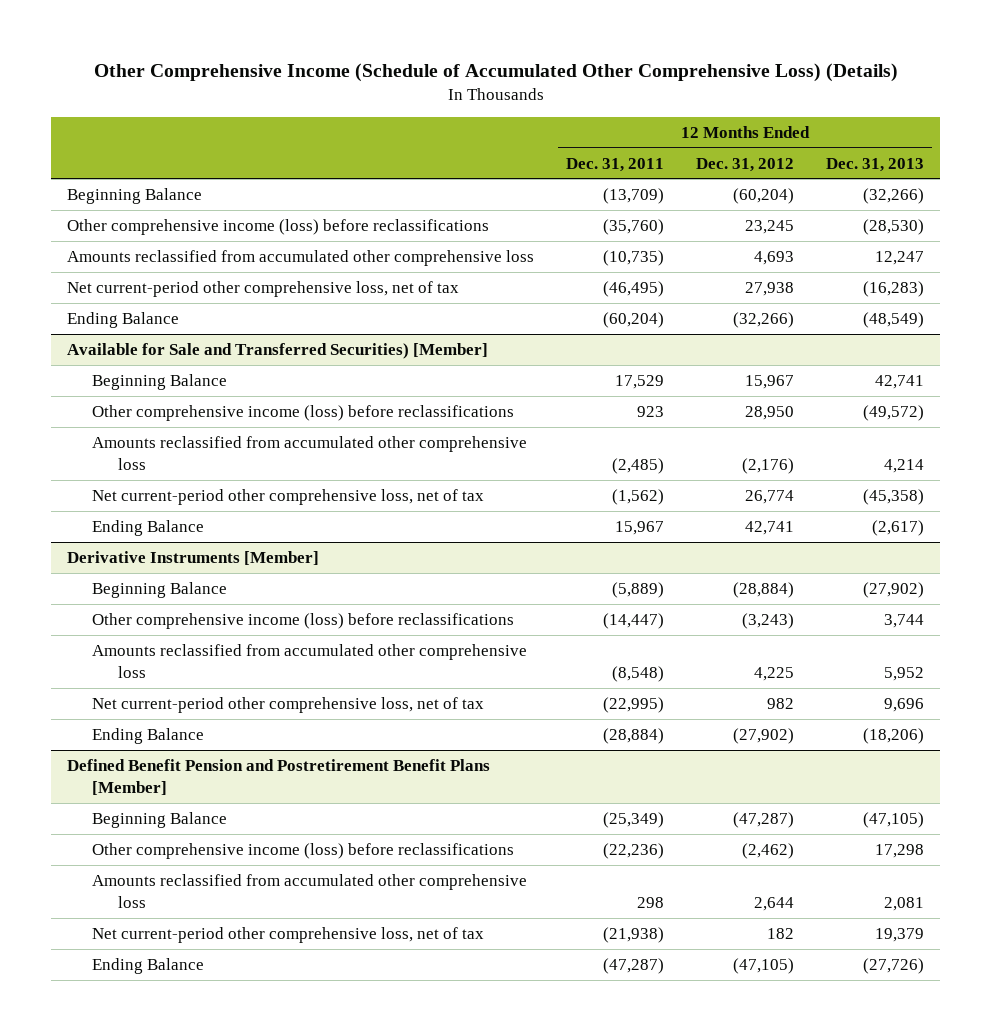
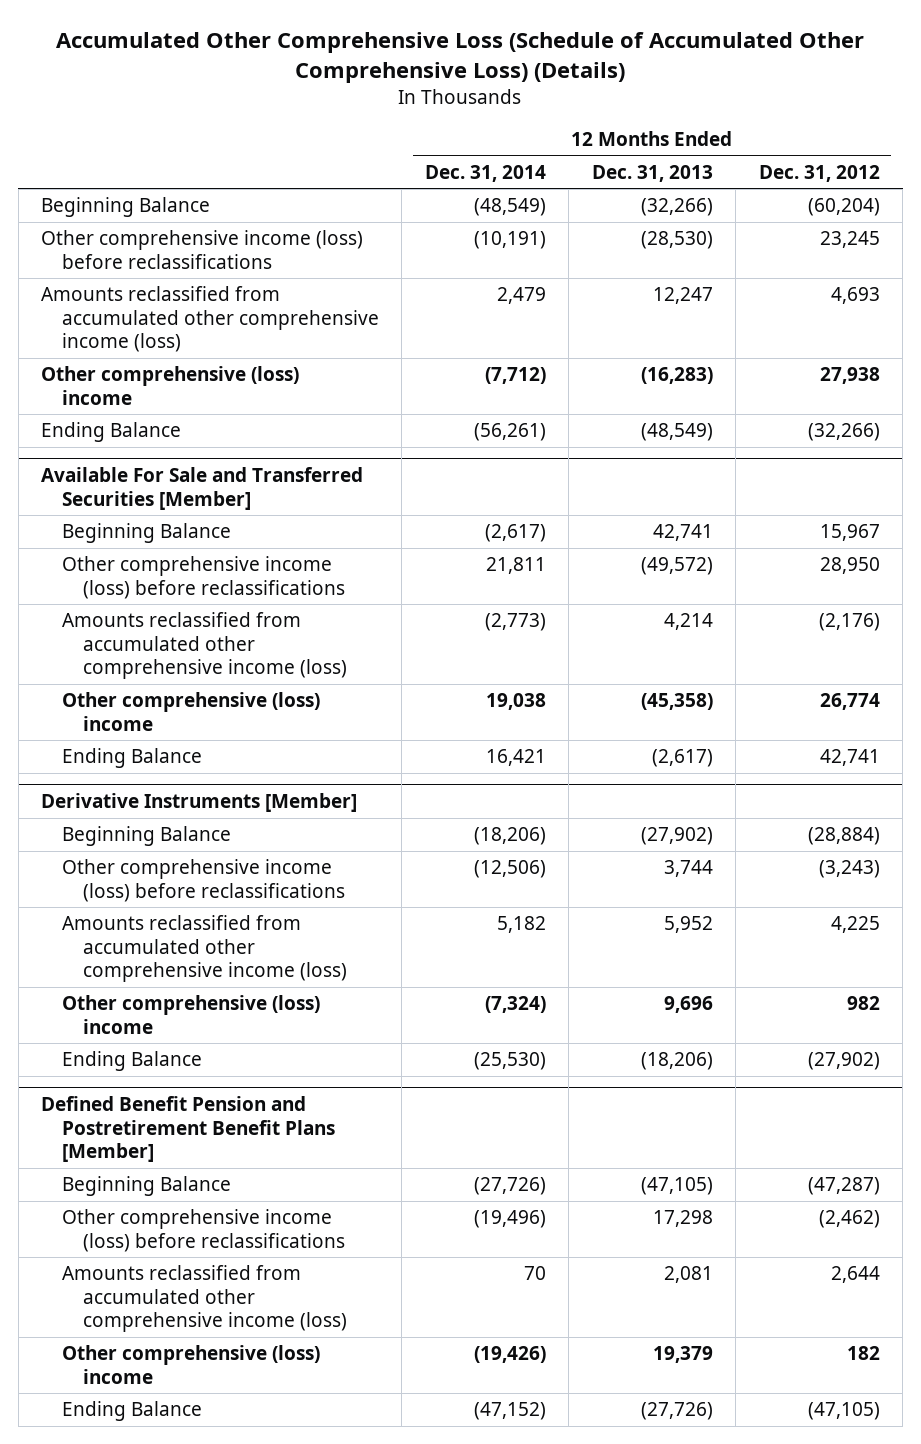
[93,63,898,83] Other Comprehensive Income (Schedule of Accumulated Other Comprehensive Loss) (Details) -> [56,31,865,83] Accumulated Other Comprehensive Loss (Schedule of Accumulated Other Comprehensive Loss) (Details)
[566,157,665,172] Dec. 31, 2011 -> none
none -> [424,164,546,182] Dec. 31, 2014
[66,249,534,266] Amounts reclassified from accumulated other comprehensive loss -> [41,286,380,353] Amounts reclassified from accumulated other comprehensive income (loss)
[66,280,459,297] Net current-period other comprehensive loss, net of tax -> [41,366,300,405] Other comprehensive (loss) income
[66,342,488,359] Available for Sale and Transferred Securities) [Member] -> [41,467,364,510] Available For Sale and Transferred Securities [Member]
[92,435,528,470] Amounts reclassified from accumulated other comprehensive loss -> [62,612,347,680] Amounts reclassified from accumulated other comprehensive income (loss)
[92,488,485,505] Net current-period other comprehensive loss, net of tax -> [62,692,321,731] Other comprehensive (loss) income
[92,643,528,678] Amounts reclassified from accumulated other comprehensive loss -> [62,915,347,983] Amounts reclassified from accumulated other comprehensive income (loss)
[92,696,485,713] Net current-period other comprehensive loss, net of tax -> [62,995,321,1034] Other comprehensive (loss) income
[92,873,528,908] Amounts reclassified from accumulated other comprehensive loss -> [62,1265,347,1333] Amounts reclassified from accumulated other comprehensive income (loss)
[92,926,485,943] Net current-period other comprehensive loss, net of tax -> [62,1345,321,1384] Other comprehensive (loss) income

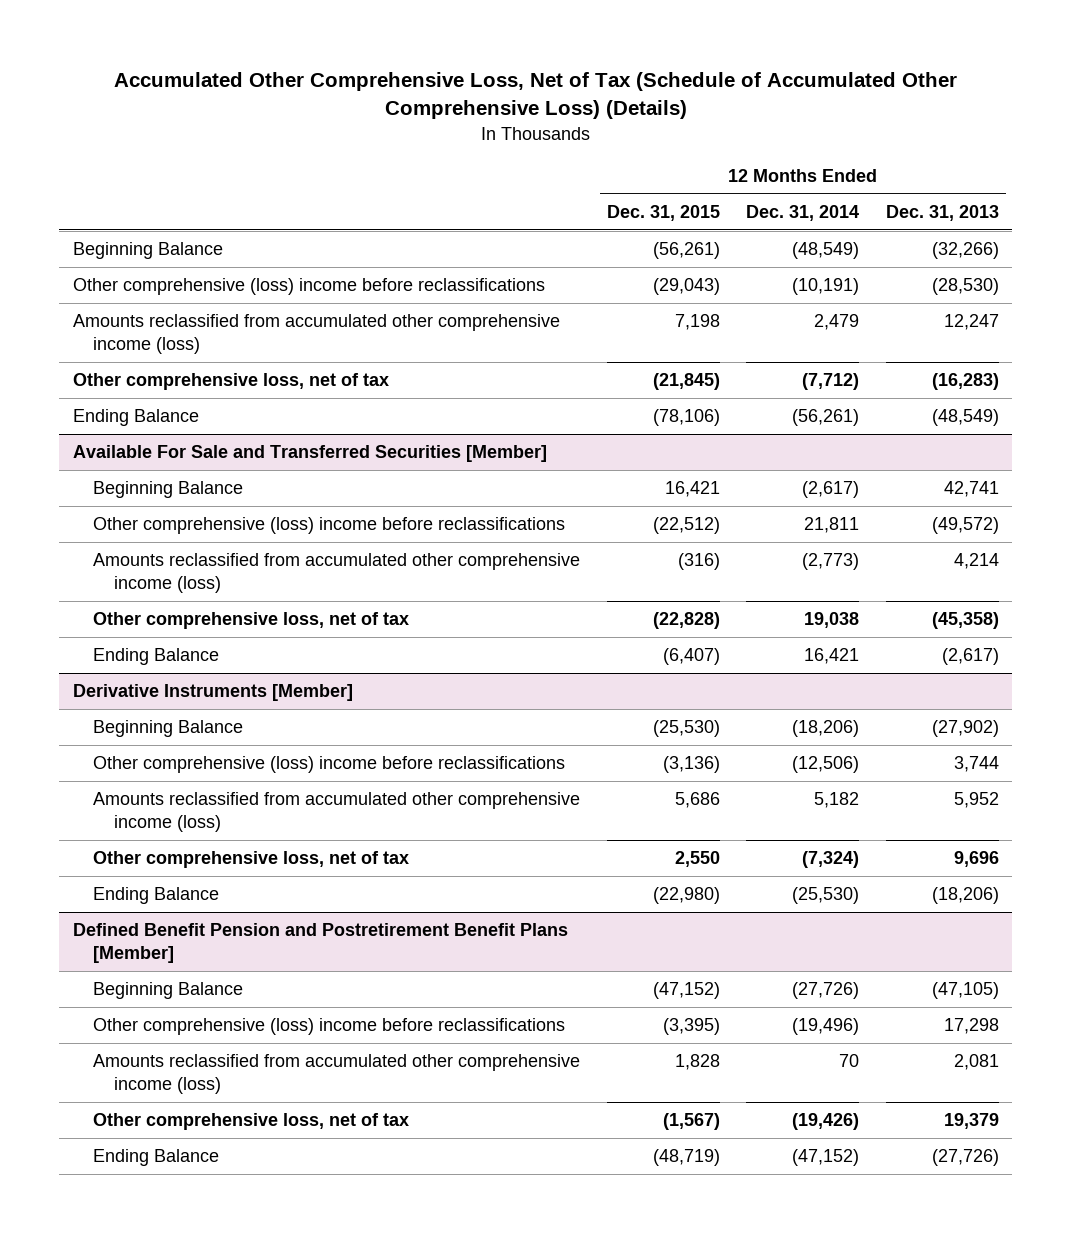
[56,31,865,83] Accumulated Other Comprehensive Loss (Schedule of Accumulated Other Comprehensive Loss) (Details) -> [113,72,957,120] Accumulated Other Comprehensive Loss, Net of Tax (Schedule of Accumulated Other Comprehensive Loss) (Details)
[758,164,880,182] Dec. 31, 2012 -> none
none -> [606,204,720,221] Dec. 31, 2015
[41,230,364,269] Other comprehensive income (loss) before reclassifications -> [72,278,545,296] Other comprehensive (loss) income before reclassifications
[41,366,300,405] Other comprehensive (loss) income -> [72,373,389,391] Other comprehensive loss, net of tax
[62,556,345,599] Other comprehensive income (loss) before reclassifications -> [93,517,566,535] Other comprehensive (loss) income before reclassifications
[62,692,321,731] Other comprehensive (loss) income -> [93,612,410,630] Other comprehensive loss, net of tax
[62,859,345,902] Other comprehensive income (loss) before reclassifications -> [93,756,566,774] Other comprehensive (loss) income before reclassifications
[62,995,321,1034] Other comprehensive (loss) income -> [93,851,410,869] Other comprehensive loss, net of tax
[62,1209,345,1252] Other comprehensive income (loss) before reclassifications -> [93,1018,566,1036] Other comprehensive (loss) income before reclassifications
[62,1345,321,1384] Other comprehensive (loss) income -> [93,1113,410,1131] Other comprehensive loss, net of tax

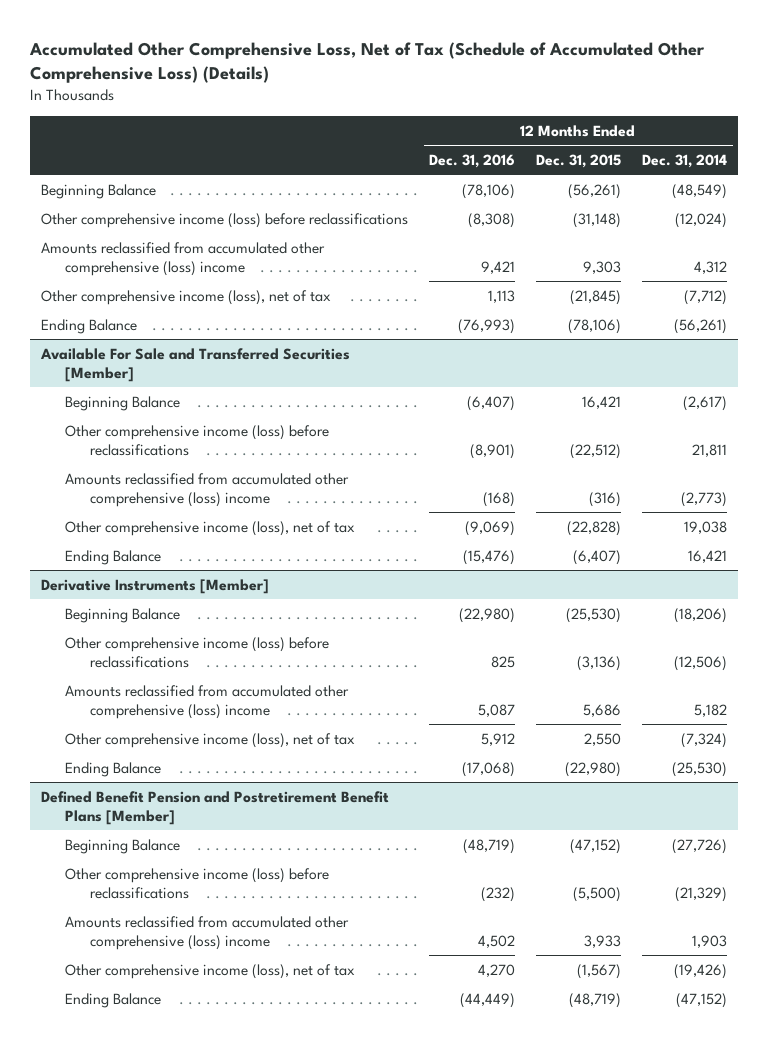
[886,204,1000,221] Dec. 31, 2013 -> none
none -> [429,154,516,169] Dec. 31, 2016
[72,278,545,296] Other comprehensive (loss) income before reclassifications -> [40,212,408,228] Other comprehensive income (loss) before reclassifications
[652,278,720,296] (29,043) -> [573,212,622,228] (31,148)
[792,278,860,296] (10,191) -> [675,212,728,228] (12,024)
[72,314,560,354] Amounts reclassified from accumulated other comprehensive income (loss) -> [40,241,325,276] Amounts reclassified from accumulated other comprehensive (loss) income
[674,314,720,331] 7,198 -> [583,260,622,274] 9,303
[814,314,860,331] 2,479 -> [694,260,728,274] 4,312
[72,373,389,391] Other comprehensive loss, net of tax -> [40,289,331,305] Other comprehensive income (loss), net of tax
[93,517,566,535] Other comprehensive (loss) income before reclassifications -> [65,424,330,456] Other comprehensive income (loss) before reclassifications
[93,553,581,593] Amounts reclassified from accumulated other comprehensive income (loss) -> [65,472,350,507] Amounts reclassified from accumulated other comprehensive (loss) income
[93,612,410,630] Other comprehensive loss, net of tax -> [65,520,356,536] Other comprehensive income (loss), net of tax
[93,756,566,774] Other comprehensive (loss) income before reclassifications -> [65,636,330,668] Other comprehensive income (loss) before reclassifications
[93,792,581,832] Amounts reclassified from accumulated other comprehensive income (loss) -> [65,684,350,719] Amounts reclassified from accumulated other comprehensive (loss) income
[93,851,410,869] Other comprehensive loss, net of tax -> [65,732,356,748] Other comprehensive income (loss), net of tax
[93,1018,566,1036] Other comprehensive (loss) income before reclassifications -> [65,867,330,899] Other comprehensive income (loss) before reclassifications
[662,1018,720,1036] (3,395) -> [573,886,622,902] (5,500)
[792,1018,860,1036] (19,496) -> [675,886,728,902] (21,329)
[93,1054,581,1094] Amounts reclassified from accumulated other comprehensive income (loss) -> [65,915,350,950] Amounts reclassified from accumulated other comprehensive (loss) income
[674,1054,720,1071] 1,828 -> [584,934,622,948] 3,933
[839,1054,860,1068] 70 -> [692,934,728,948] 1,903
[93,1113,410,1131] Other comprehensive loss, net of tax -> [65,963,356,979] Other comprehensive income (loss), net of tax

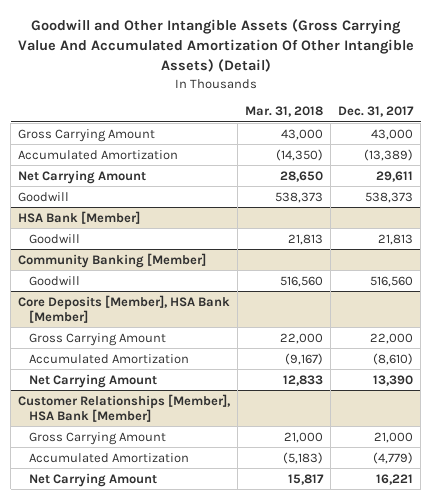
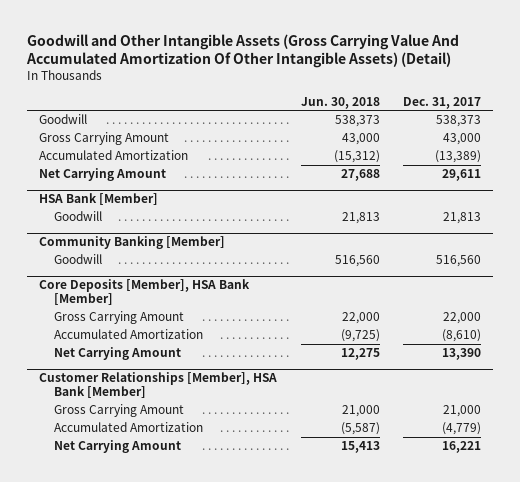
[245,105,324,117] Mar. 31, 2018 -> none
none -> [300,96,380,109] Jun. 30, 2018
[18,191,70,202] Goodwill -> [38,114,87,125] Goodwill

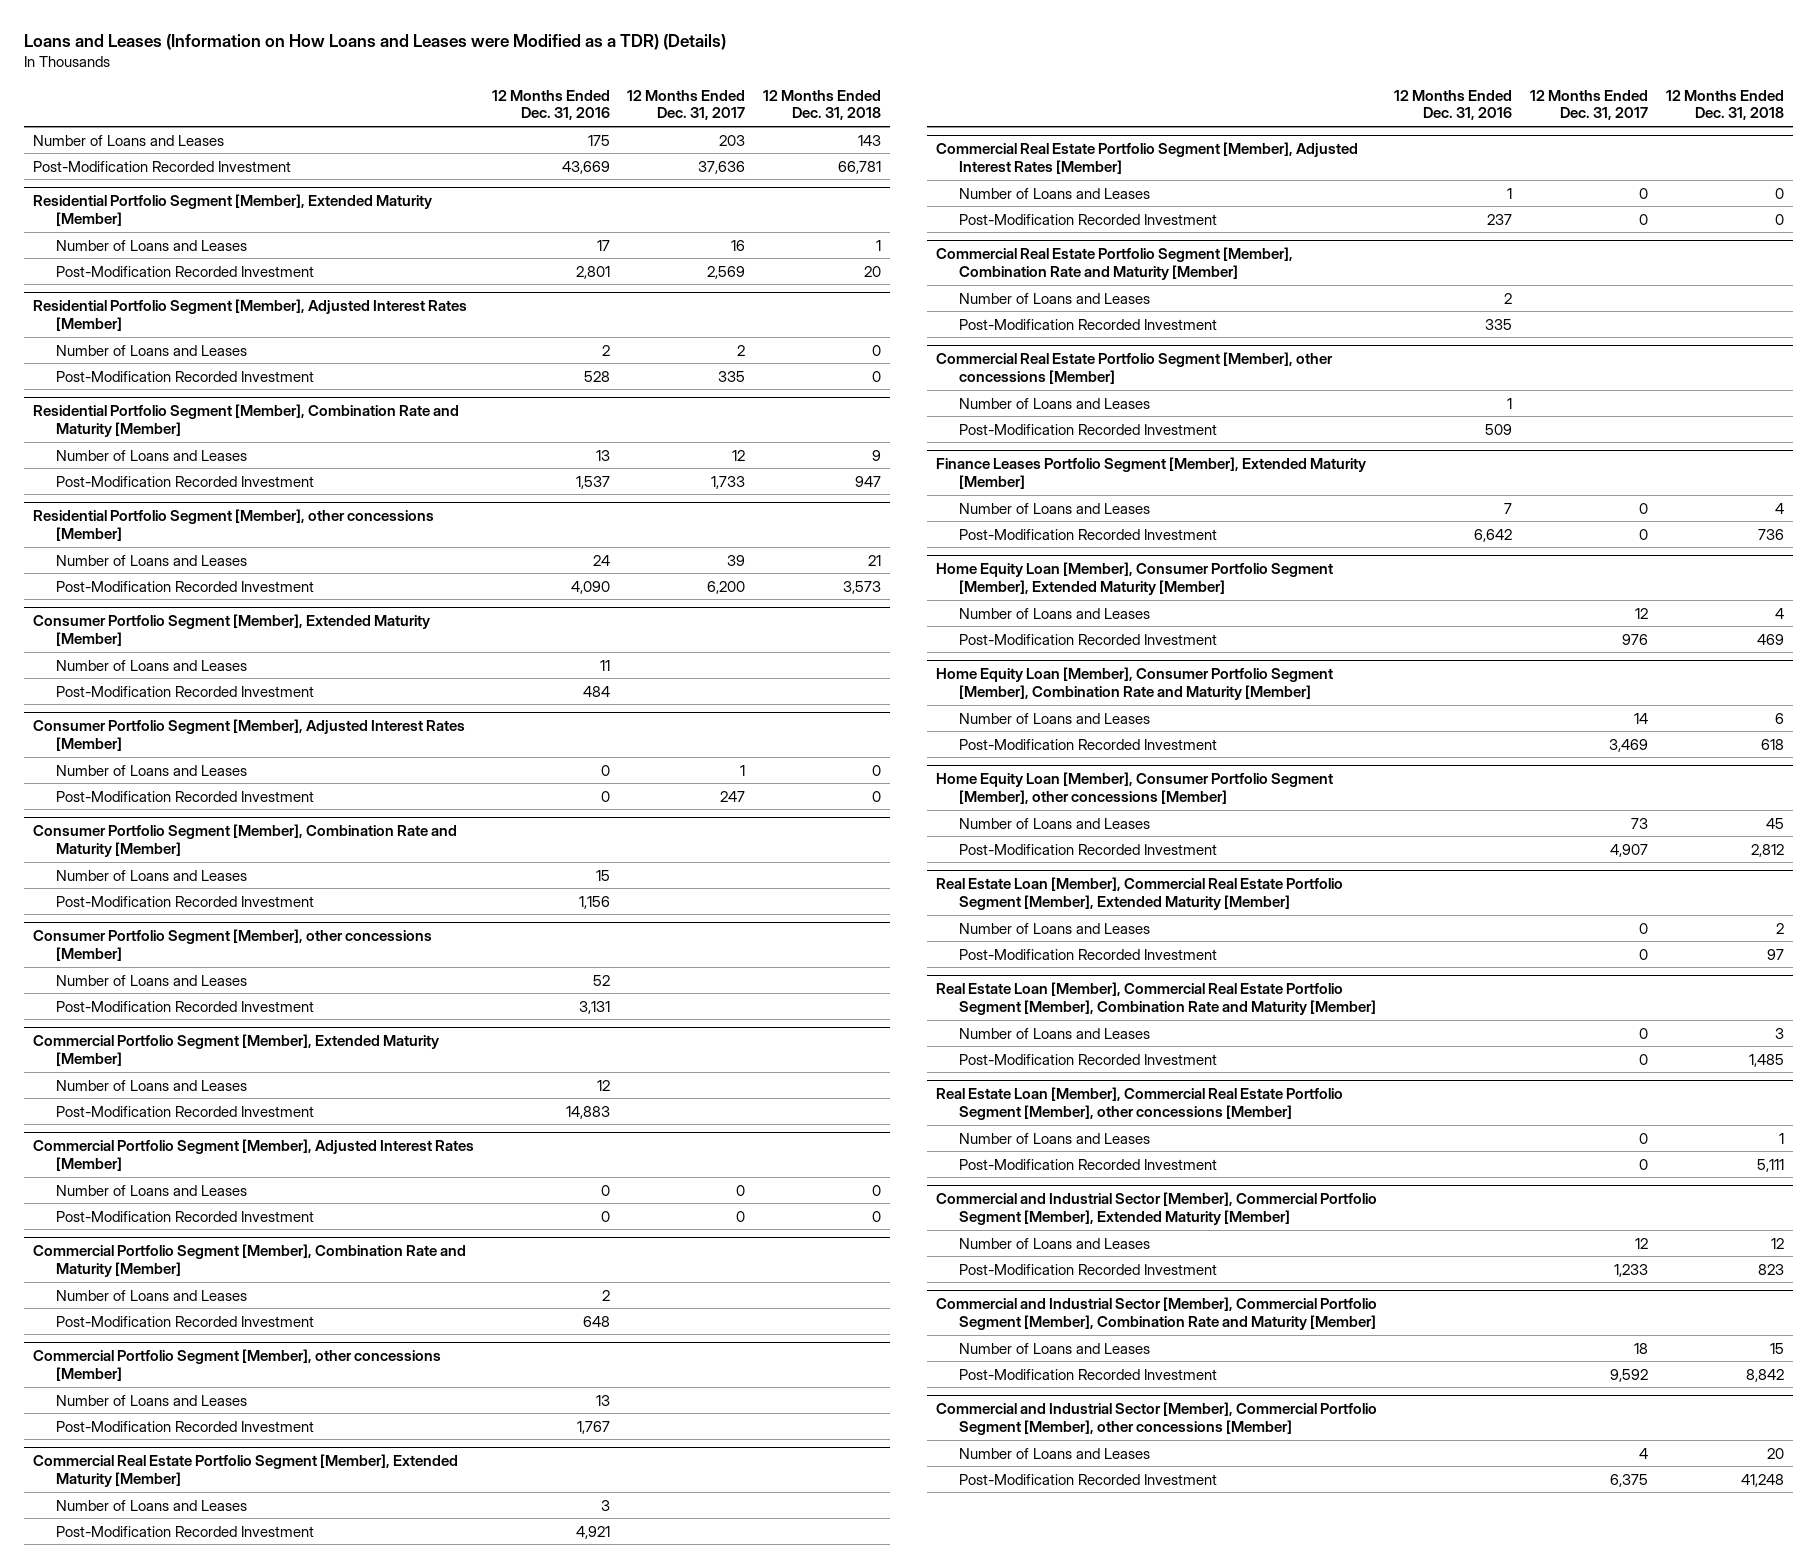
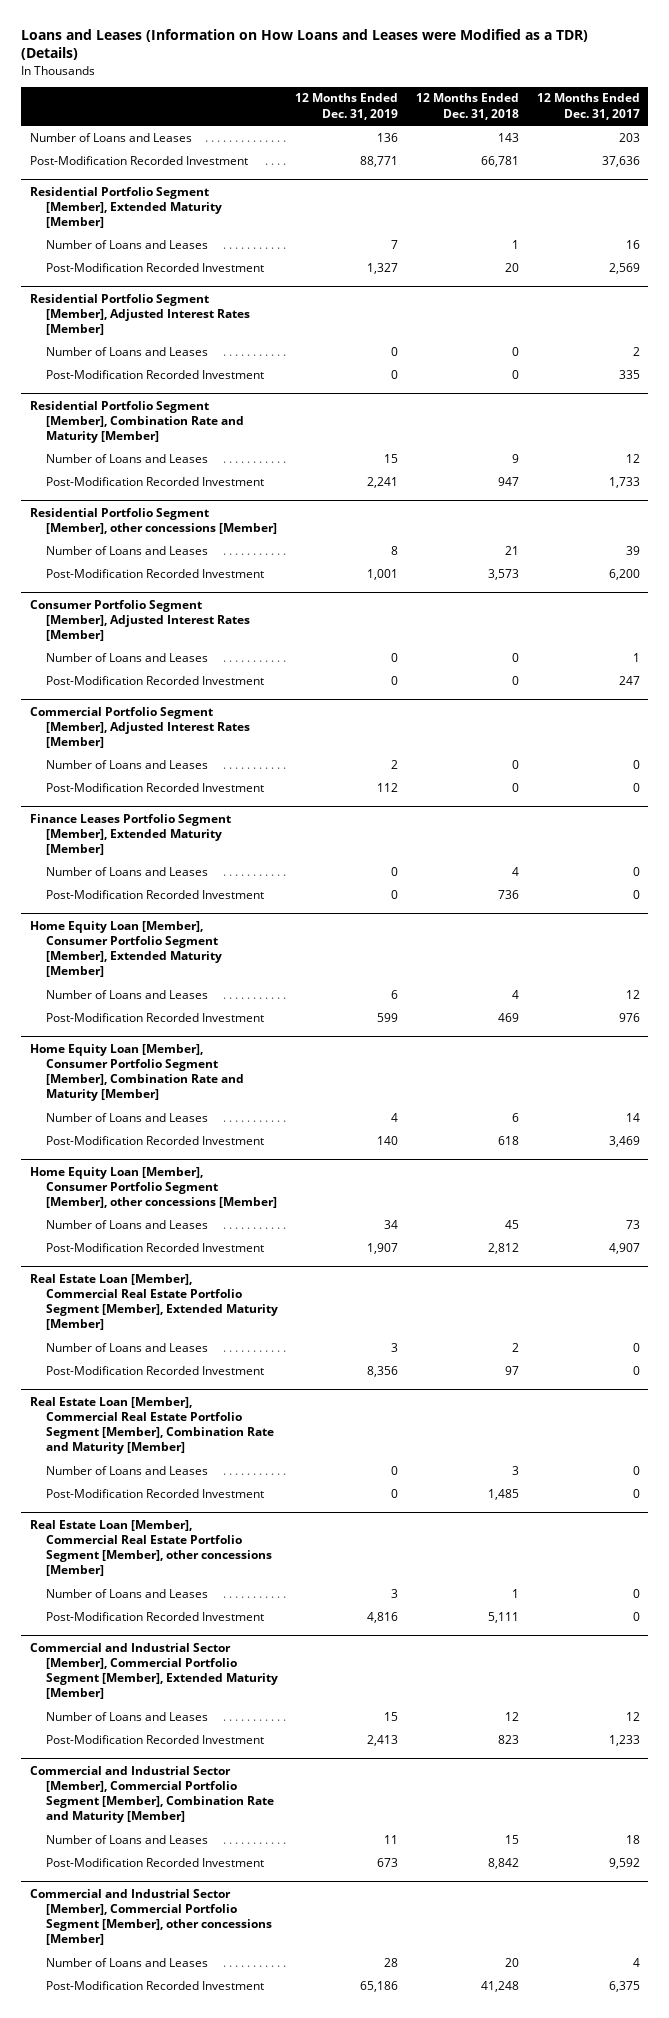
[491,89,610,121] 12 Months Ended Dec. 31, 2016 -> none
none -> [295,93,399,120] 12 Months Ended Dec. 31, 2019
[33,614,431,647] Consumer Portfolio Segment [Member], Extended Maturity [Member] -> none
[56,659,248,671] Number of Loans and Leases -> none
[56,685,315,697] Post-Modification Recorded Investment -> none
[33,824,458,858] Consumer Portfolio Segment [Member], Combination Rate and Maturity [Member] -> none
[56,869,248,881] Number of Loans and Leases -> none
[56,895,315,907] Post-Modification Recorded Investment -> none
[33,929,433,962] Consumer Portfolio Segment [Member], other concessions [Member] -> none
[56,974,248,986] Number of Loans and Leases -> none
[56,1000,315,1012] Post-Modification Recorded Investment -> none
[33,1034,440,1067] Commercial Portfolio Segment [Member], Extended Maturity [Member] -> none
[56,1079,248,1091] Number of Loans and Leases -> none
[56,1105,315,1117] Post-Modification Recorded Investment -> none
[33,1244,467,1278] Commercial Portfolio Segment [Member], Combination Rate and Maturity [Member] -> none
[56,1289,248,1301] Number of Loans and Leases -> none
[56,1315,315,1327] Post-Modification Recorded Investment -> none
[33,1349,442,1382] Commercial Portfolio Segment [Member], other concessions [Member] -> none
[56,1394,248,1406] Number of Loans and Leases -> none
[56,1420,315,1432] Post-Modification Recorded Investment -> none
[33,1454,459,1488] Commercial Real Estate Portfolio Segment [Member], Extended Maturity [Member] -> none
[56,1499,248,1511] Number of Loans and Leases -> none
[56,1525,315,1537] Post-Modification Recorded Investment -> none
[935,142,1358,175] Commercial Real Estate Portfolio Segment [Member], Adjusted Interest Rates [Member] -> none
[958,187,1150,199] Number of Loans and Leases -> none
[958,213,1217,225] Post-Modification Recorded Investment -> none
[935,247,1293,281] Commercial Real Estate Portfolio Segment [Member], Combination Rate and Maturity [Member] -> none
[958,292,1150,304] Number of Loans and Leases -> none
[958,318,1217,330] Post-Modification Recorded Investment -> none
[935,352,1333,385] Commercial Real Estate Portfolio Segment [Member], other concessions [Member] -> none
[958,397,1150,409] Number of Loans and Leases -> none
[958,423,1217,435] Post-Modification Recorded Investment -> none

